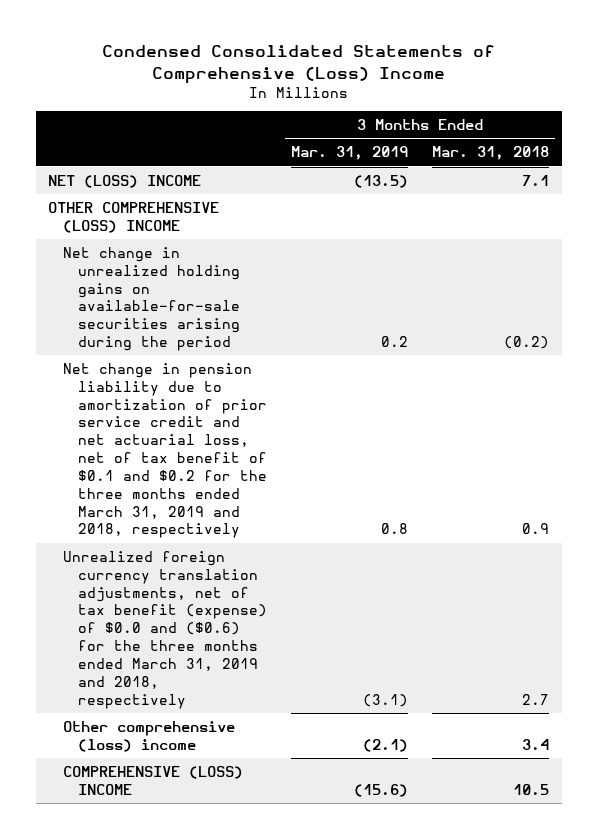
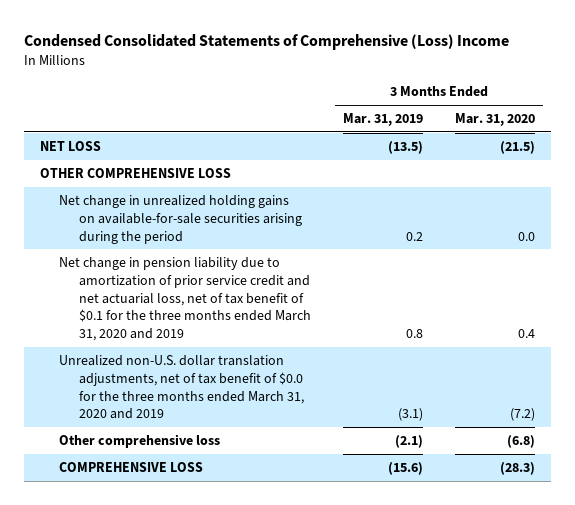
[432,146,550,161] Mar. 31, 2018 -> none
none -> [454,112,535,126] Mar. 31, 2020
[47,174,201,188] NET (LOSS) INCOME -> [40,140,102,151] NET LOSS
[47,201,219,233] OTHER COMPREHENSIVE (LOSS) INCOME -> [40,167,232,178] OTHER COMPREHENSIVE LOSS
[63,362,268,539] Net change in pension liability due to amortization of prior service credit and net actuarial loss, net of tax benefit of $0.1 and $0.2 for the three months ended March 31, 2019 and 2018, respectively -> [59,256,311,342] Net change in pension liability due to amortization of prior service credit and net actuarial loss, net of tax benefit of $0.1 for the three months ended March 31, 2020 and 2019
[63,550,268,709] Unrealized foreign currency translation adjustments, net of tax benefit (expense) of $0.0 and ($0.6) for the three months ended March 31, 2019 and 2018, respectively -> [59,354,304,420] Unrealized non-U.S. dollar translation adjustments, net of tax benefit of $0.0 for the three months ended March 31, 2020 and 2019
[63,720,236,752] Other comprehensive (loss) income -> [59,433,221,448] Other comprehensive loss
[63,765,244,795] COMPREHENSIVE (LOSS) INCOME -> [59,461,204,472] COMPREHENSIVE LOSS

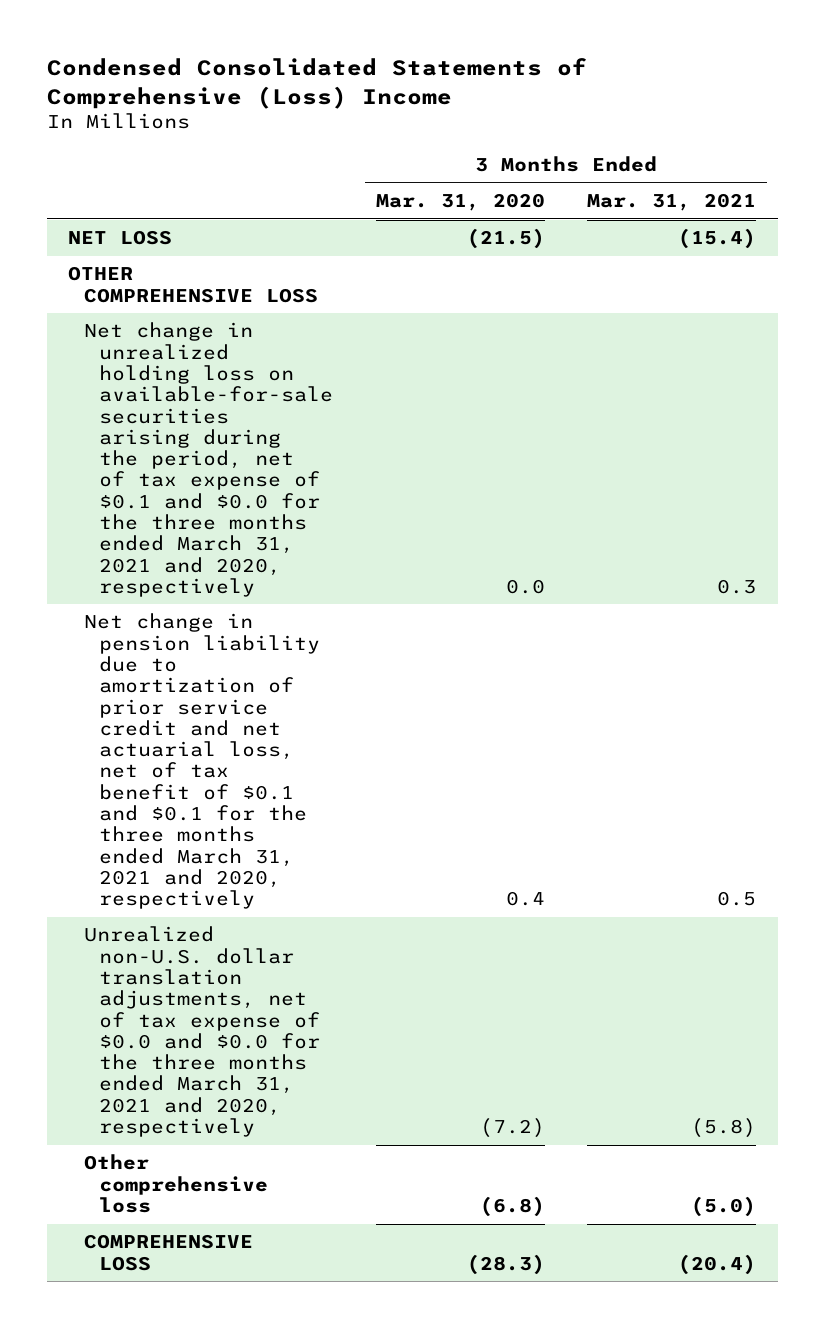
[342,112,423,126] Mar. 31, 2019 -> none
none -> [587,193,757,212] Mar. 31, 2021
[59,194,302,244] Net change in unrealized holding gains on available-for-sale securities arising during the period -> [83,322,334,597] Net change in unrealized holding loss on available-for-sale securities arising during the period, net of tax expense of $0.1 and $0.0 for the three months ended March 31, 2021 and 2020, respectively
[59,256,311,342] Net change in pension liability due to amortization of prior service credit and net actuarial loss, net of tax benefit of $0.1 for the three months ended March 31, 2020 and 2019 -> [83,613,321,910] Net change in pension liability due to amortization of prior service credit and net actuarial loss, net of tax benefit of $0.1 and $0.1 for the three months ended March 31, 2021 and 2020, respectively
[59,354,304,420] Unrealized non-U.S. dollar translation adjustments, net of tax benefit of $0.0 for the three months ended March 31, 2020 and 2019 -> [83,926,321,1138] Unrealized non-U.S. dollar translation adjustments, net of tax expense of $0.0 and $0.0 for the three months ended March 31, 2021 and 2020, respectively

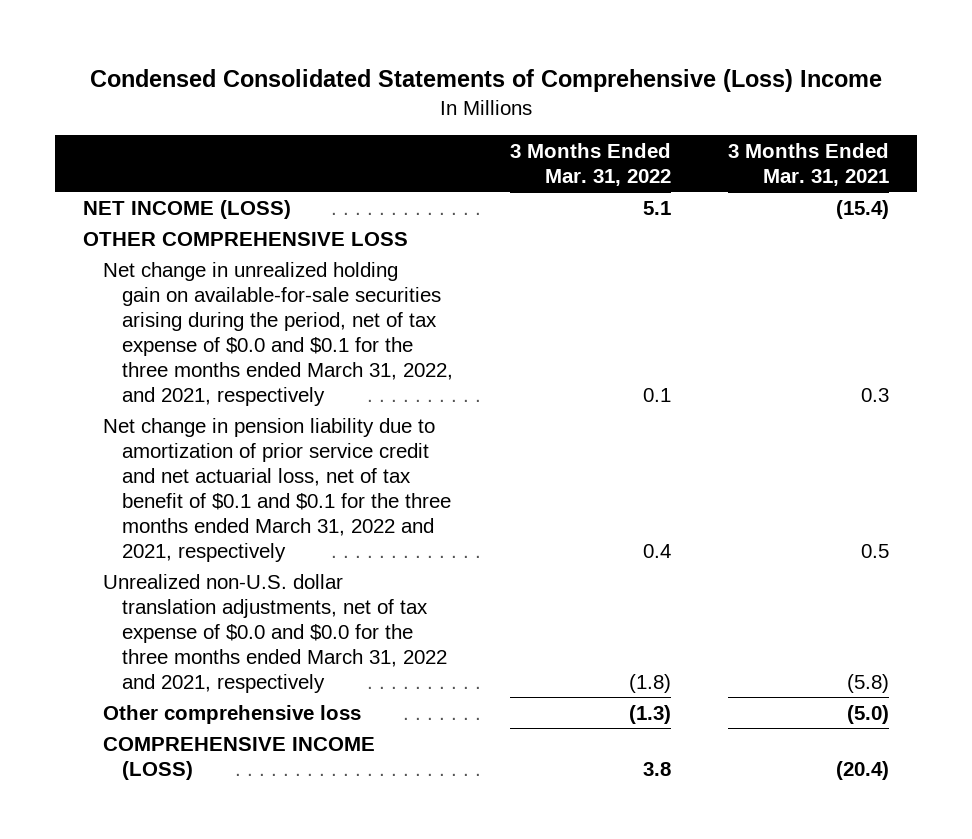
[375,193,545,212] Mar. 31, 2020 -> none
none -> [509,142,671,186] 3 Months Ended Mar. 31, 2022
[67,230,172,246] NET LOSS -> [83,199,292,219] NET INCOME (LOSS)
[83,322,334,597] Net change in unrealized holding loss on available-for-sale securities arising during the period, net of tax expense of $0.1 and $0.0 for the three months ended March 31, 2021 and 2020, respectively -> [102,261,454,407] Net change in unrealized holding gain on available-for-sale securities arising during the period, net of tax expense of $0.0 and $0.1 for the three months ended March 31, 2022, and 2021, respectively
[83,613,321,910] Net change in pension liability due to amortization of prior service credit and net actuarial loss, net of tax benefit of $0.1 and $0.1 for the three months ended March 31, 2021 and 2020, respectively -> [102,417,452,563] Net change in pension liability due to amortization of prior service credit and net actuarial loss, net of tax benefit of $0.1 and $0.1 for the three months ended March 31, 2022 and 2021, respectively
[83,926,321,1138] Unrealized non-U.S. dollar translation adjustments, net of tax expense of $0.0 and $0.0 for the three months ended March 31, 2021 and 2020, respectively -> [102,573,448,693] Unrealized non-U.S. dollar translation adjustments, net of tax expense of $0.0 and $0.0 for the three months ended March 31, 2022 and 2021, respectively
[83,1234,253,1271] COMPREHENSIVE LOSS -> [102,736,375,780] COMPREHENSIVE INCOME (LOSS)

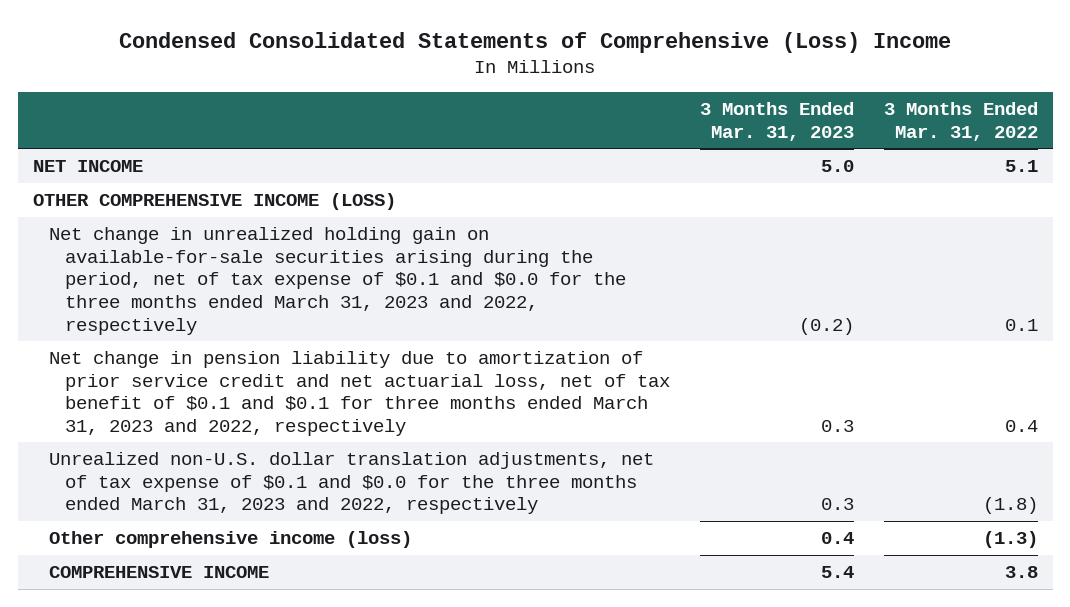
[727,142,889,186] 3 Months Ended Mar. 31, 2021 -> none
none -> [699,102,854,141] 3 Months Ended Mar. 31, 2023
[83,199,292,219] NET INCOME (LOSS) -> [32,160,143,173] NET INCOME
[83,231,409,246] OTHER COMPREHENSIVE LOSS -> [32,193,396,211] OTHER COMPREHENSIVE INCOME (LOSS)
[102,261,454,407] Net change in unrealized holding gain on available-for-sale securities arising during the period, net of tax expense of $0.0 and $0.1 for the three months ended March 31, 2022, and 2021, respectively -> [48,227,626,335] Net change in unrealized holding gain on available-for-sale securities arising during the period, net of tax expense of $0.1 and $0.0 for the three months ended March 31, 2023 and 2022, respectively
[102,417,452,563] Net change in pension liability due to amortization of prior service credit and net actuarial loss, net of tax benefit of $0.1 and $0.1 for the three months ended March 31, 2022 and 2021, respectively -> [48,351,670,436] Net change in pension liability due to amortization of prior service credit and net actuarial loss, net of tax benefit of $0.1 and $0.1 for three months ended March 31, 2023 and 2022, respectively
[102,573,448,693] Unrealized non-U.S. dollar translation adjustments, net of tax expense of $0.0 and $0.0 for the three months ended March 31, 2022 and 2021, respectively -> [48,452,654,515] Unrealized non-U.S. dollar translation adjustments, net of tax expense of $0.1 and $0.0 for the three months ended March 31, 2023 and 2022, respectively
[102,704,361,724] Other comprehensive loss -> [48,531,412,549] Other comprehensive income (loss)
[102,736,375,780] COMPREHENSIVE INCOME (LOSS) -> [48,566,269,579] COMPREHENSIVE INCOME

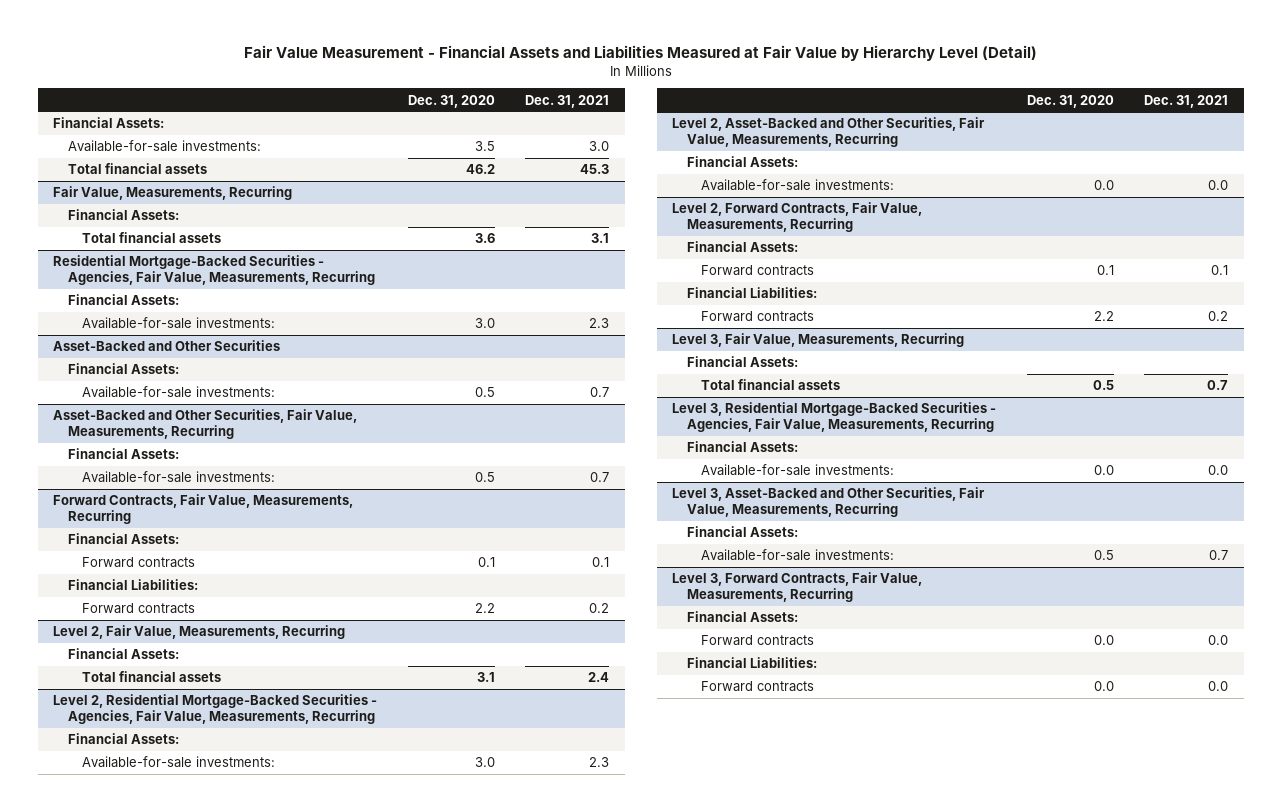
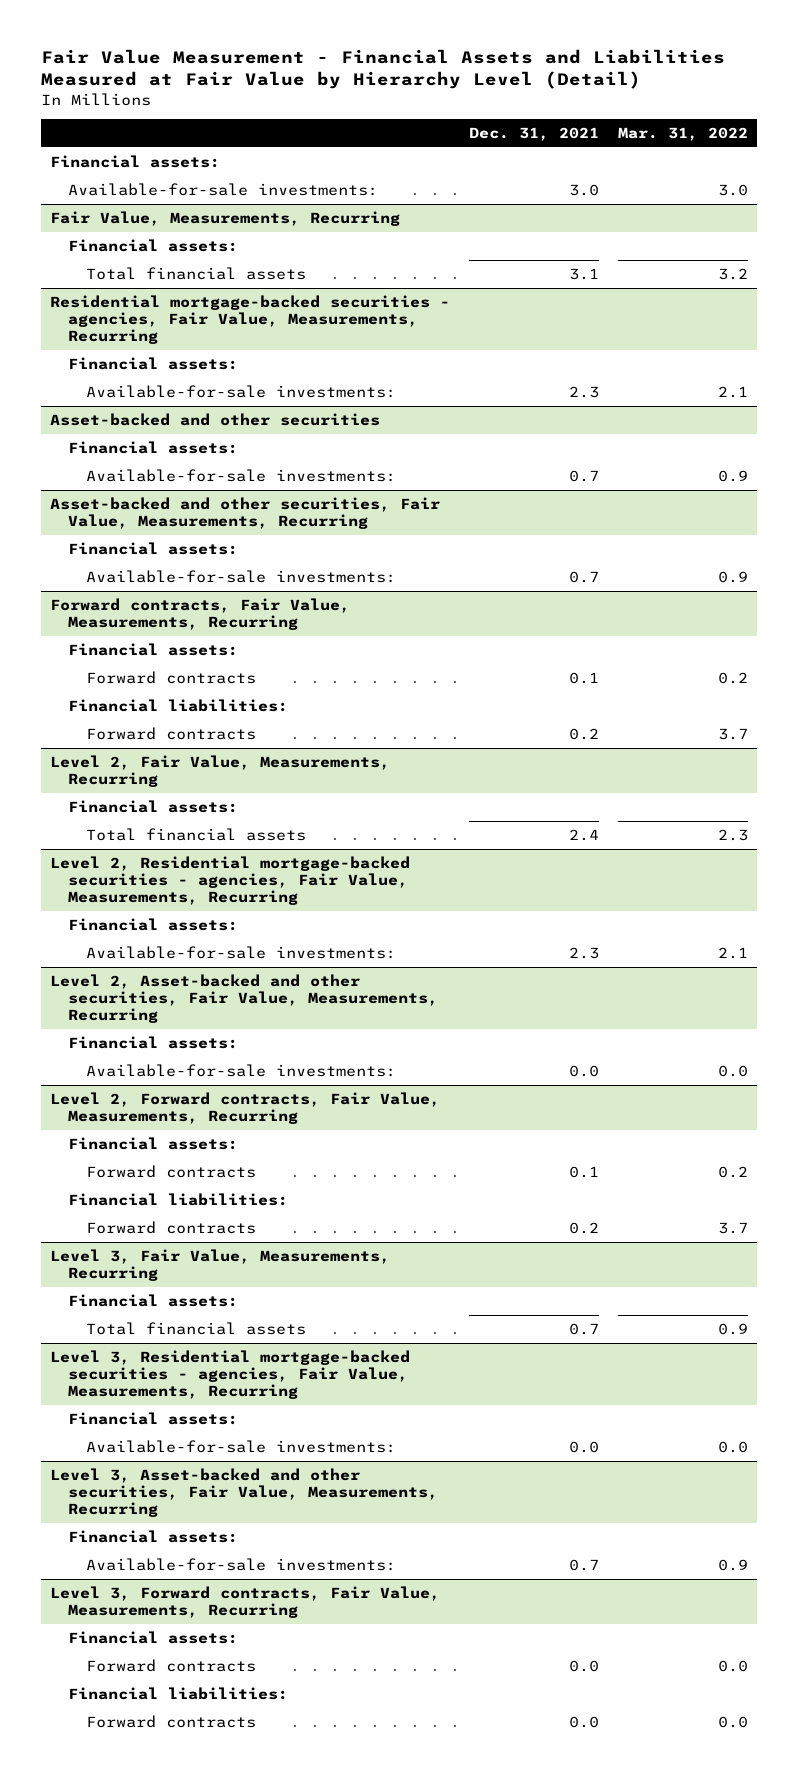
[407,94,495,108] Dec. 31, 2020 -> none
none -> [617,126,748,141] Mar. 31, 2022
[53,117,165,129] Financial Assets: -> [50,154,221,168] Financial assets:
[67,163,207,175] Total financial assets -> none
[67,209,179,221] Financial Assets: -> [67,238,238,252] Financial assets:
[53,255,375,286] Residential Mortgage-Backed Securities - Agencies, Fair Value, Measurements, Recurring -> [50,294,451,344] Residential mortgage-backed securities - agencies, Fair Value, Measurements, Recurring
[67,294,179,306] Financial Assets: -> [67,356,238,370] Financial assets:
[53,340,281,352] Asset-Backed and Other Securities -> [50,412,381,426] Asset-backed and other securities
[67,363,179,375] Financial Assets: -> [67,440,238,454] Financial assets:
[53,409,358,440] Asset-Backed and Other Securities, Fair Value, Measurements, Recurring -> [50,496,441,529] Asset-backed and other securities, Fair Value, Measurements, Recurring
[67,448,179,460] Financial Assets: -> [67,541,238,555] Financial assets:
[53,494,354,525] Forward Contracts, Fair Value, Measurements, Recurring -> [50,597,351,630] Forward contracts, Fair Value, Measurements, Recurring
[67,533,179,545] Financial Assets: -> [67,642,238,656] Financial assets:
[67,579,198,591] Financial Liabilities: -> [67,698,288,712] Financial liabilities:
[67,648,179,660] Financial Assets: -> [67,799,238,813] Financial assets:
[53,694,378,725] Level 2, Residential Mortgage-Backed Securities - Agencies, Fair Value, Measurements, Recurring -> [50,855,411,905] Level 2, Residential mortgage-backed securities - agencies, Fair Value, Measurements, Recurring
[67,733,179,745] Financial Assets: -> [67,917,238,931] Financial assets:
[672,117,986,148] Level 2, Asset-Backed and Other Securities, Fair Value, Measurements, Recurring -> [50,973,438,1023] Level 2, Asset-backed and other securities, Fair Value, Measurements, Recurring
[686,156,798,168] Financial Assets: -> [67,1035,238,1049] Financial assets:
[672,202,923,233] Level 2, Forward Contracts, Fair Value, Measurements, Recurring -> [50,1091,441,1124] Level 2, Forward contracts, Fair Value, Measurements, Recurring
[686,241,798,253] Financial Assets: -> [67,1136,238,1150] Financial assets:
[686,287,817,299] Financial Liabilities: -> [67,1192,288,1206] Financial liabilities:
[686,356,798,368] Financial Assets: -> [67,1293,238,1307] Financial assets:
[672,402,997,433] Level 3, Residential Mortgage-Backed Securities - Agencies, Fair Value, Measurements, Recurring -> [50,1349,411,1399] Level 3, Residential mortgage-backed securities - agencies, Fair Value, Measurements, Recurring
[686,441,798,453] Financial Assets: -> [67,1411,238,1425] Financial assets:
[672,487,986,518] Level 3, Asset-Backed and Other Securities, Fair Value, Measurements, Recurring -> [50,1467,438,1517] Level 3, Asset-backed and other securities, Fair Value, Measurements, Recurring
[686,526,798,538] Financial Assets: -> [67,1529,238,1543] Financial assets:
[672,572,923,603] Level 3, Forward Contracts, Fair Value, Measurements, Recurring -> [50,1585,441,1618] Level 3, Forward contracts, Fair Value, Measurements, Recurring
[686,611,798,623] Financial Assets: -> [67,1630,238,1644] Financial assets:
[686,657,817,669] Financial Liabilities: -> [67,1686,288,1700] Financial liabilities:

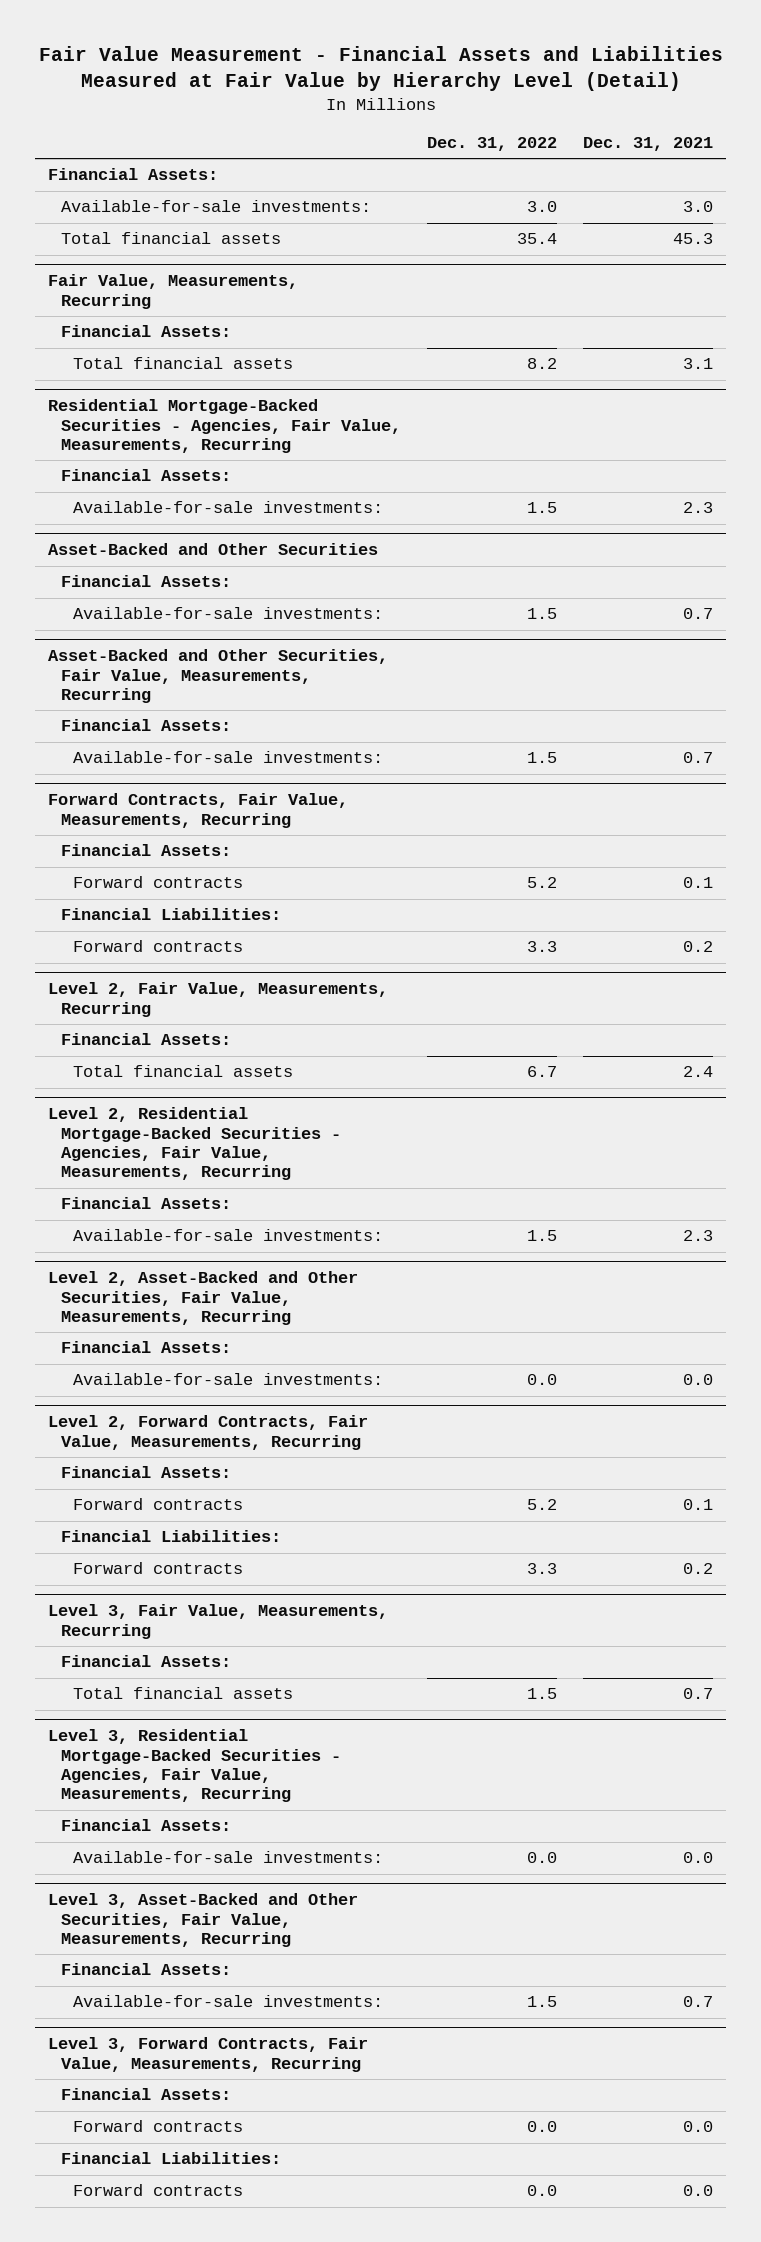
[617,126,748,141] Mar. 31, 2022 -> none
none -> [427,136,558,151] Dec. 31, 2022
[50,154,221,168] Financial assets: -> [48,168,219,181] Financial Assets:
none -> [60,232,281,245] Total financial assets
[67,238,238,252] Financial assets: -> [60,325,231,338] Financial Assets:
[50,294,451,344] Residential mortgage-backed securities - agencies, Fair Value, Measurements, Recurring -> [48,399,401,453] Residential Mortgage-Backed Securities - Agencies, Fair Value, Measurements, Recurring
[67,356,238,370] Financial assets: -> [60,469,231,482] Financial Assets:
[50,412,381,426] Asset-backed and other securities -> [48,543,379,556] Asset-Backed and Other Securities
[67,440,238,454] Financial assets: -> [60,575,231,588] Financial Assets:
[50,496,441,529] Asset-backed and other securities, Fair Value, Measurements, Recurring -> [48,649,389,703] Asset-Backed and Other Securities, Fair Value, Measurements, Recurring
[67,541,238,555] Financial assets: -> [60,719,231,732] Financial Assets:
[50,597,351,630] Forward contracts, Fair Value, Measurements, Recurring -> [48,793,349,828] Forward Contracts, Fair Value, Measurements, Recurring
[67,642,238,656] Financial assets: -> [60,844,231,857] Financial Assets:
[67,698,288,712] Financial liabilities: -> [60,908,281,921] Financial Liabilities:
[67,799,238,813] Financial assets: -> [60,1033,231,1046] Financial Assets:
[50,855,411,905] Level 2, Residential mortgage-backed securities - agencies, Fair Value, Measurements, Recurring -> [48,1107,341,1181] Level 2, Residential Mortgage-Backed Securities - Agencies, Fair Value, Measurements, Recurring
[67,917,238,931] Financial assets: -> [60,1197,231,1210] Financial Assets:
[50,973,438,1023] Level 2, Asset-backed and other securities, Fair Value, Measurements, Recurring -> [48,1271,359,1325] Level 2, Asset-Backed and Other Securities, Fair Value, Measurements, Recurring
[67,1035,238,1049] Financial assets: -> [60,1341,231,1354] Financial Assets:
[50,1091,441,1124] Level 2, Forward contracts, Fair Value, Measurements, Recurring -> [48,1415,369,1450] Level 2, Forward Contracts, Fair Value, Measurements, Recurring
[67,1136,238,1150] Financial assets: -> [60,1466,231,1479] Financial Assets:
[67,1192,288,1206] Financial liabilities: -> [60,1530,281,1543] Financial Liabilities:
[67,1293,238,1307] Financial assets: -> [60,1655,231,1668] Financial Assets:
[50,1349,411,1399] Level 3, Residential mortgage-backed securities - agencies, Fair Value, Measurements, Recurring -> [48,1729,341,1803] Level 3, Residential Mortgage-Backed Securities - Agencies, Fair Value, Measurements, Recurring
[67,1411,238,1425] Financial assets: -> [60,1819,231,1832] Financial Assets:
[50,1467,438,1517] Level 3, Asset-backed and other securities, Fair Value, Measurements, Recurring -> [48,1893,359,1947] Level 3, Asset-Backed and Other Securities, Fair Value, Measurements, Recurring
[67,1529,238,1543] Financial assets: -> [60,1963,231,1976] Financial Assets:
[50,1585,441,1618] Level 3, Forward contracts, Fair Value, Measurements, Recurring -> [48,2037,369,2072] Level 3, Forward Contracts, Fair Value, Measurements, Recurring
[67,1630,238,1644] Financial assets: -> [60,2088,231,2101] Financial Assets:
[67,1686,288,1700] Financial liabilities: -> [60,2152,281,2165] Financial Liabilities:

